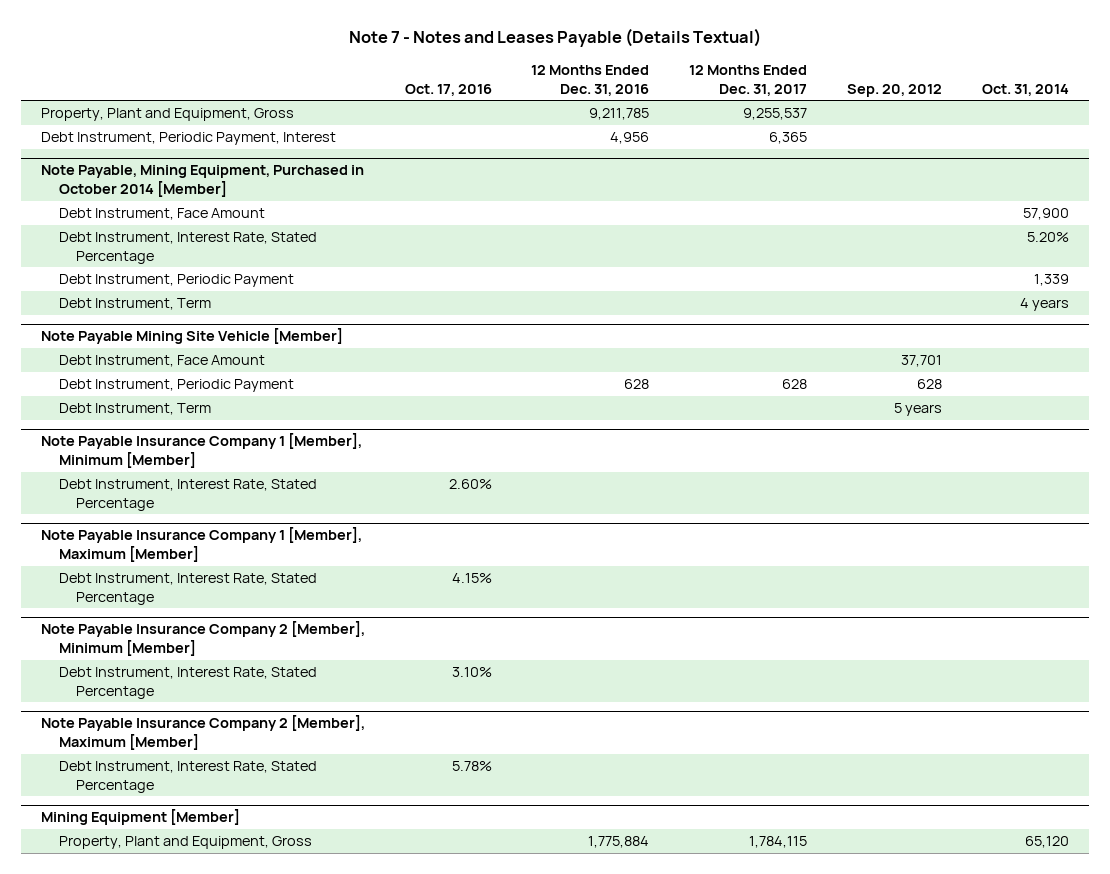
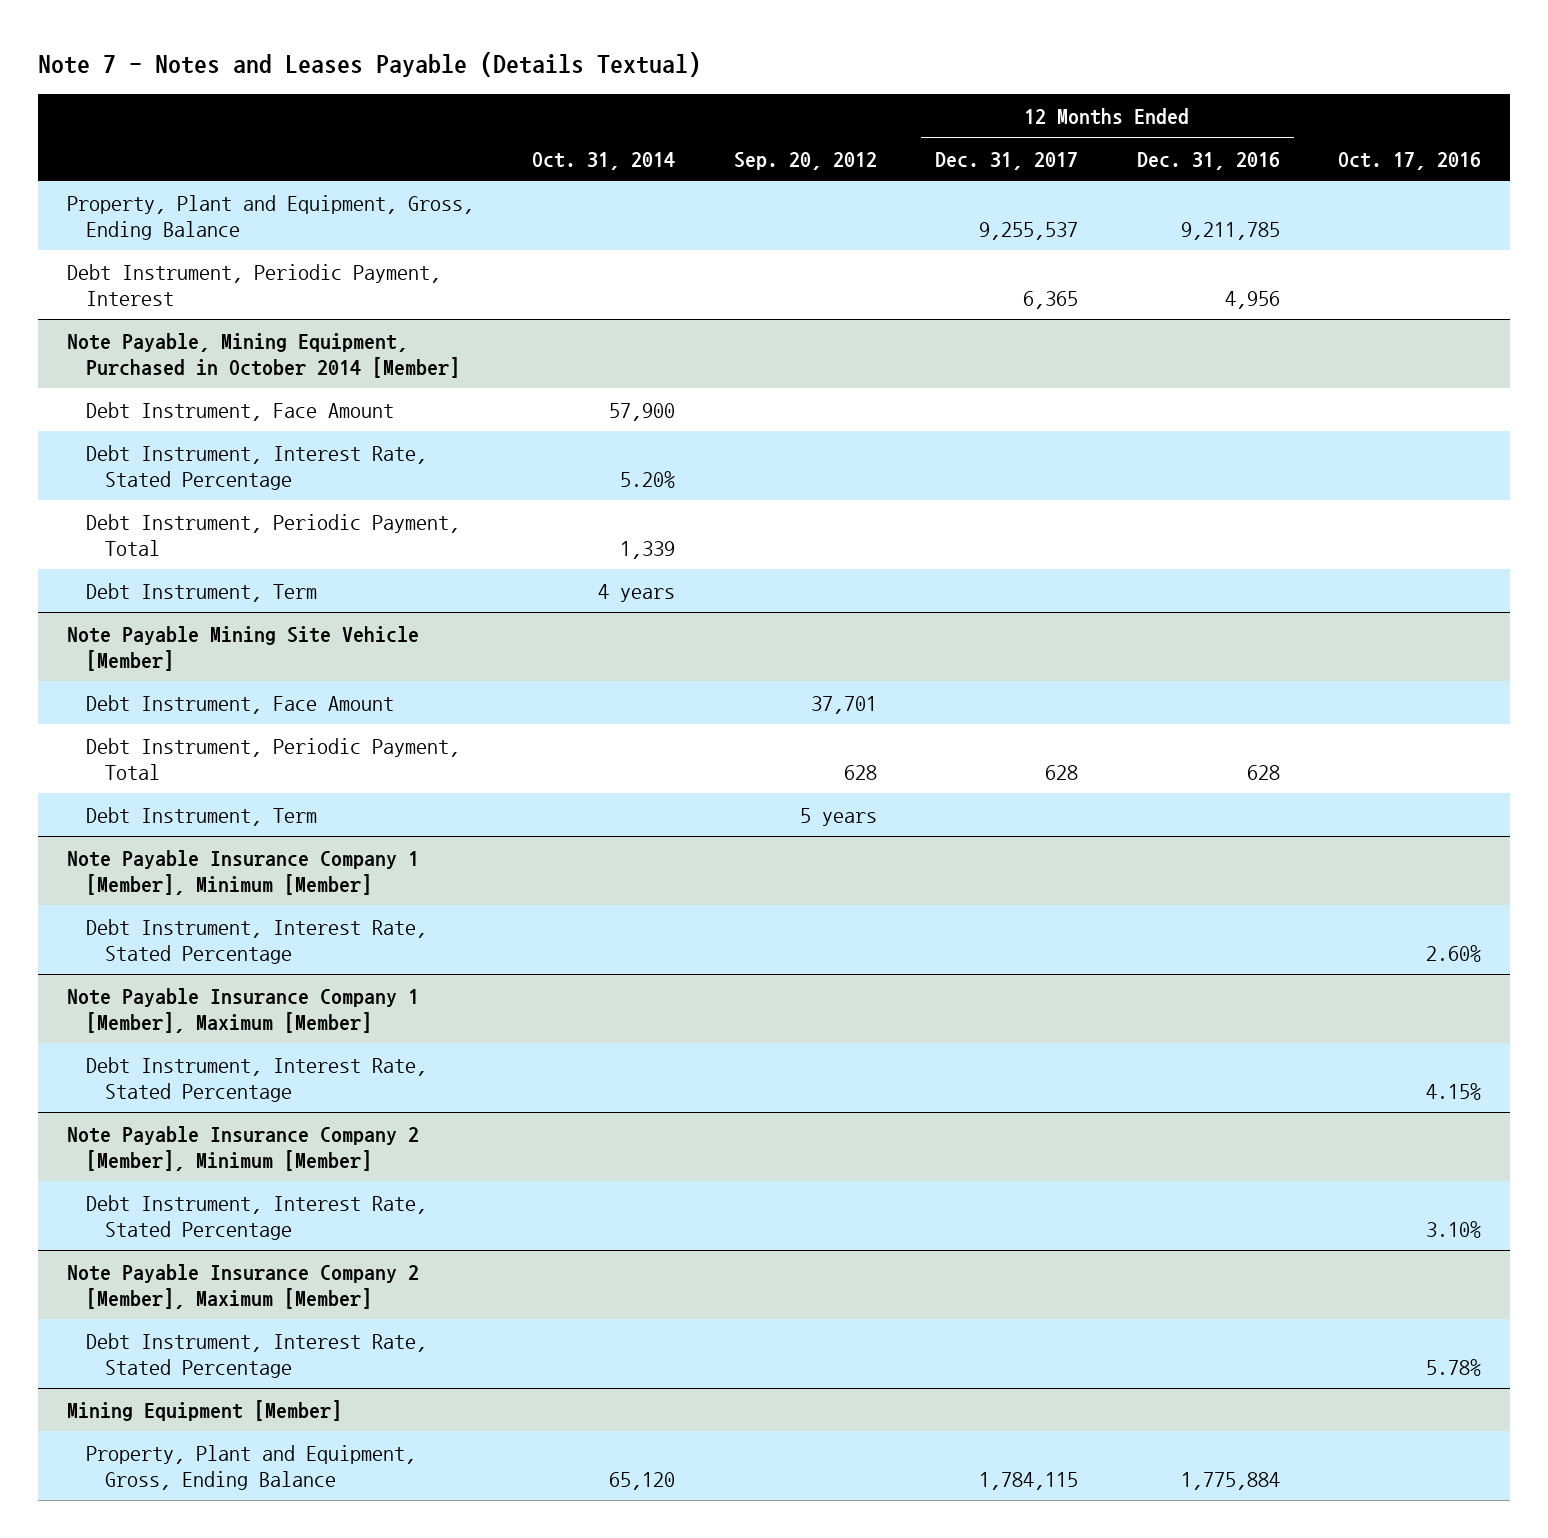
[40,108,294,122] Property, Plant and Equipment, Gross -> [67,194,475,240] Property, Plant and Equipment, Gross, Ending Balance
[58,274,294,288] Debt Instrument, Periodic Payment -> [86,513,461,556] Debt Instrument, Periodic Payment, Total
[58,379,294,393] Debt Instrument, Periodic Payment -> [86,737,461,780] Debt Instrument, Periodic Payment, Total
[58,836,312,850] Property, Plant and Equipment, Gross -> [86,1444,417,1490] Property, Plant and Equipment, Gross, Ending Balance

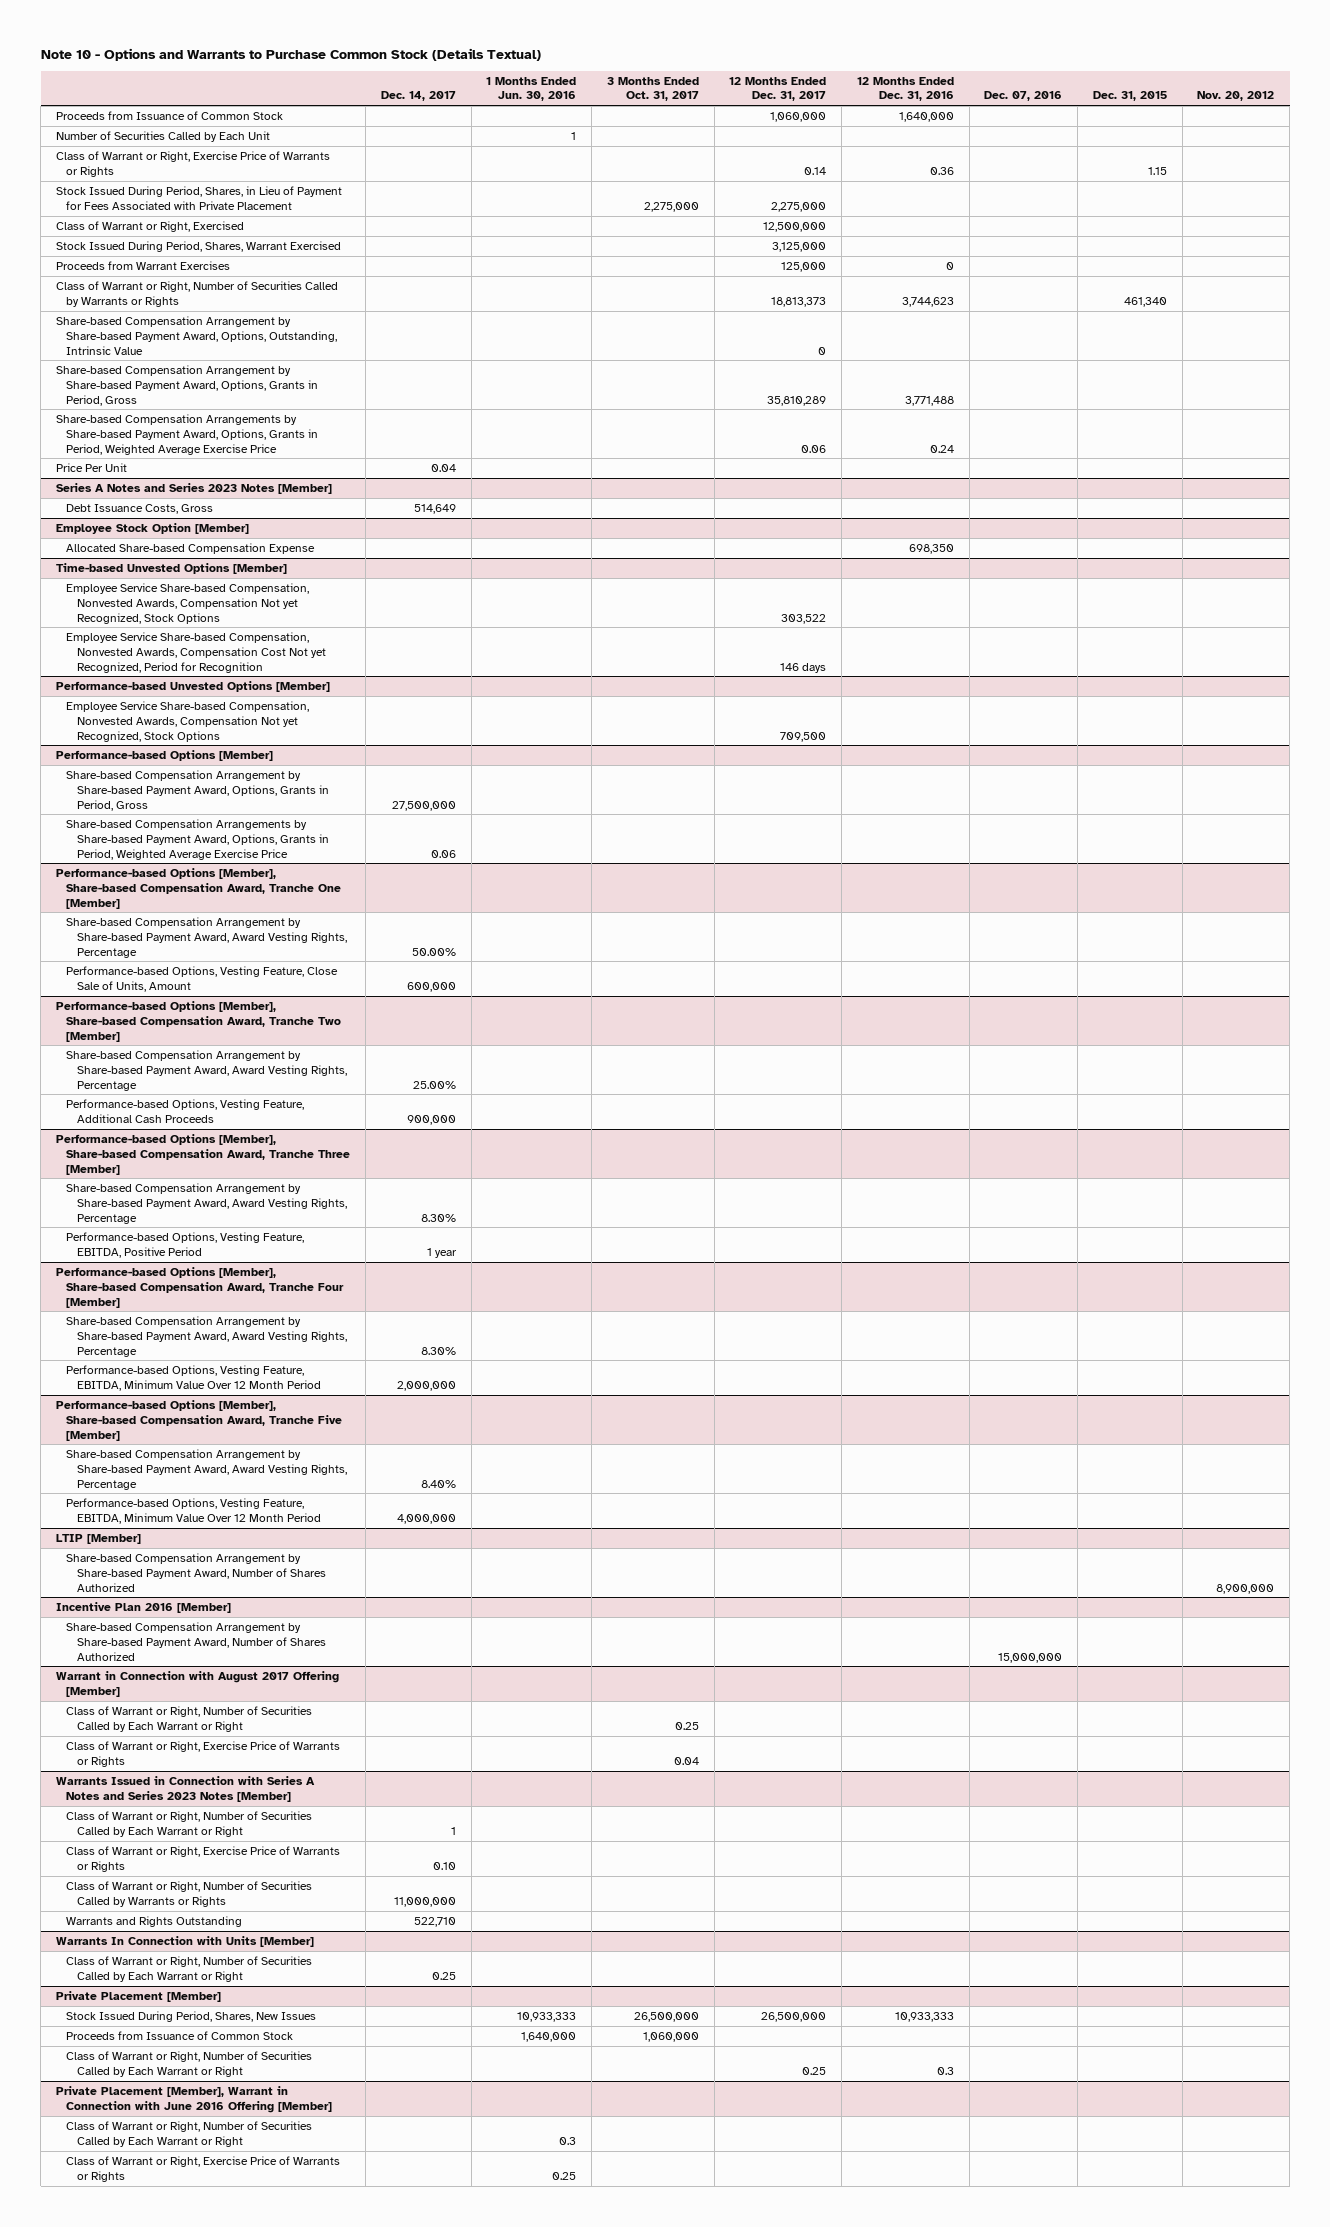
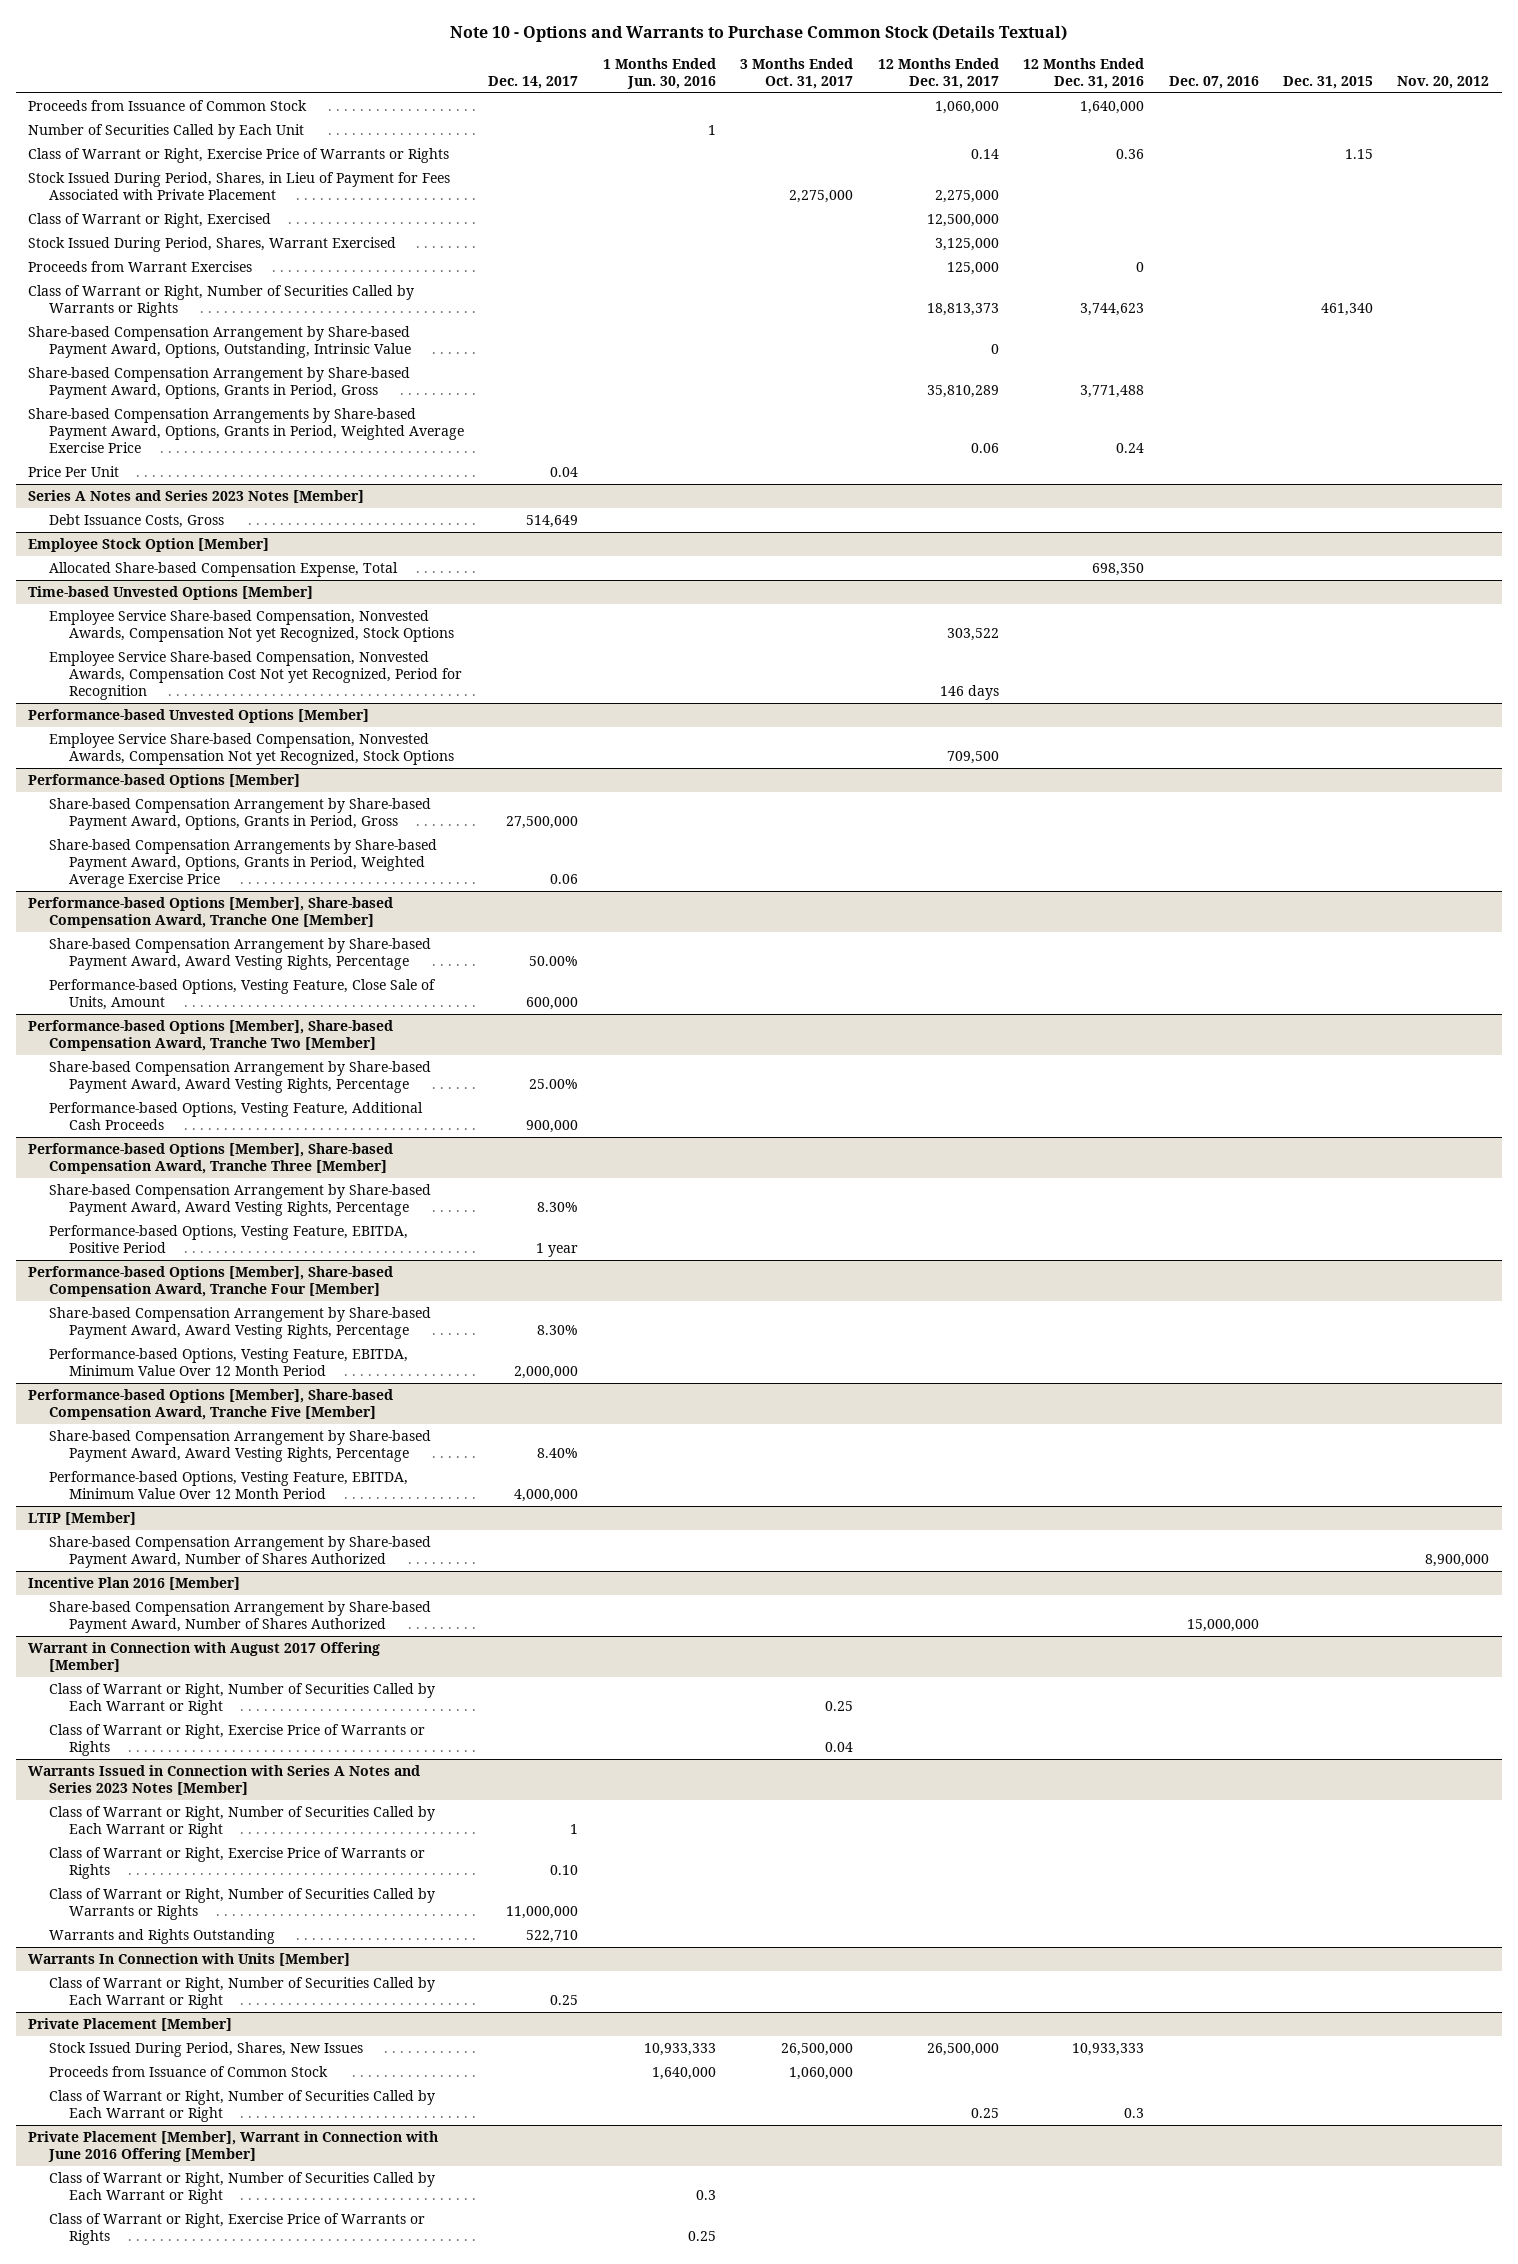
[66,542,316,554] Allocated Share-based Compensation Expense -> [48,562,398,578] Allocated Share-based Compensation Expense, Total

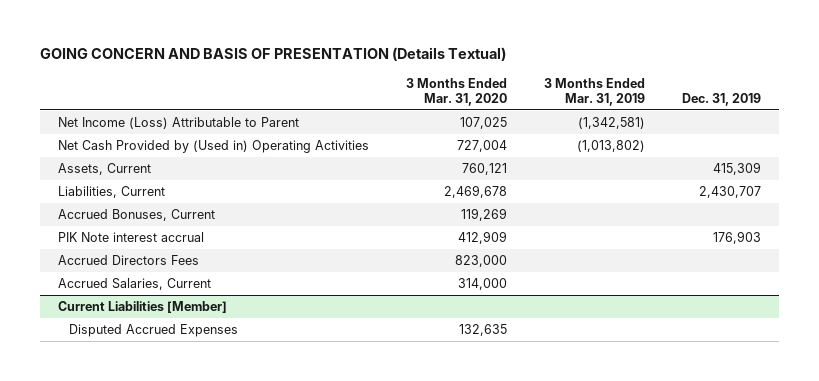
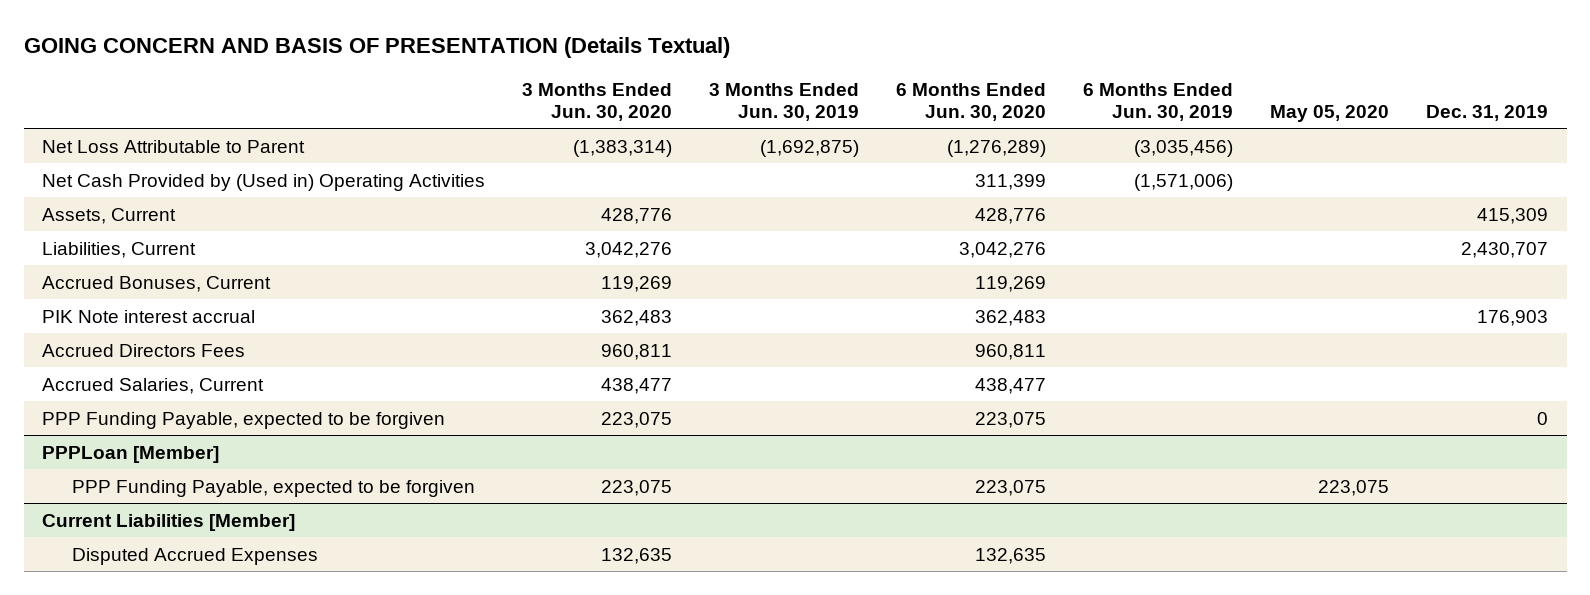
[406,78,508,106] 3 Months Ended Mar. 31, 2020 -> none
[543,78,645,106] 3 Months Ended Mar. 31, 2019 -> none
none -> [522,82,673,121] 3 Months Ended Jun. 30, 2020
none -> [709,82,860,121] 3 Months Ended Jun. 30, 2019
none -> [896,82,1047,121] 6 Months Ended Jun. 30, 2020
none -> [1083,82,1234,121] 6 Months Ended Jun. 30, 2019
none -> [1270,104,1390,122] May 05, 2020
[58,117,300,130] Net Income (Loss) Attributable to Parent -> [42,139,306,153] Net Loss Attributable to Parent
none -> [42,411,446,429] PPP Funding Payable, expected to be forgiven
none -> [42,445,220,463] PPPLoan [Member]
none -> [72,479,476,497] PPP Funding Payable, expected to be forgiven

